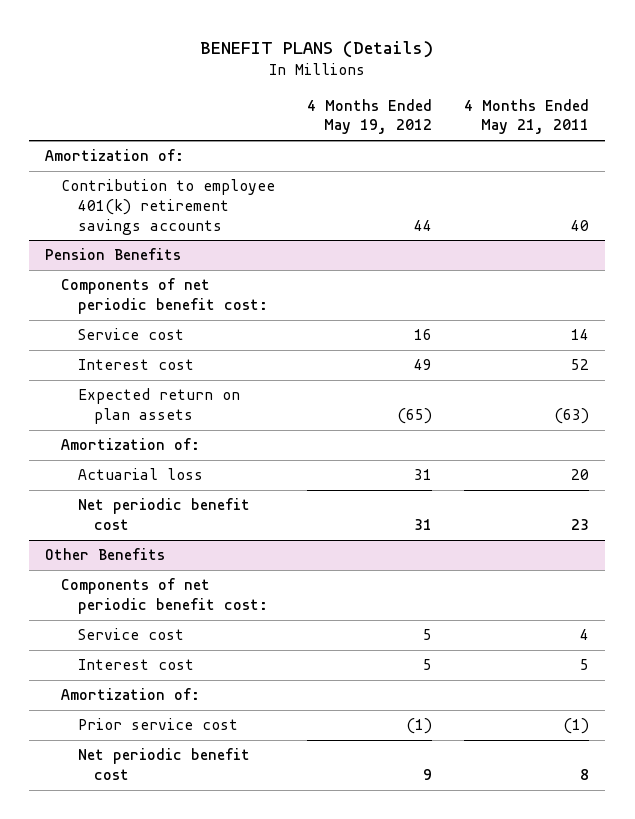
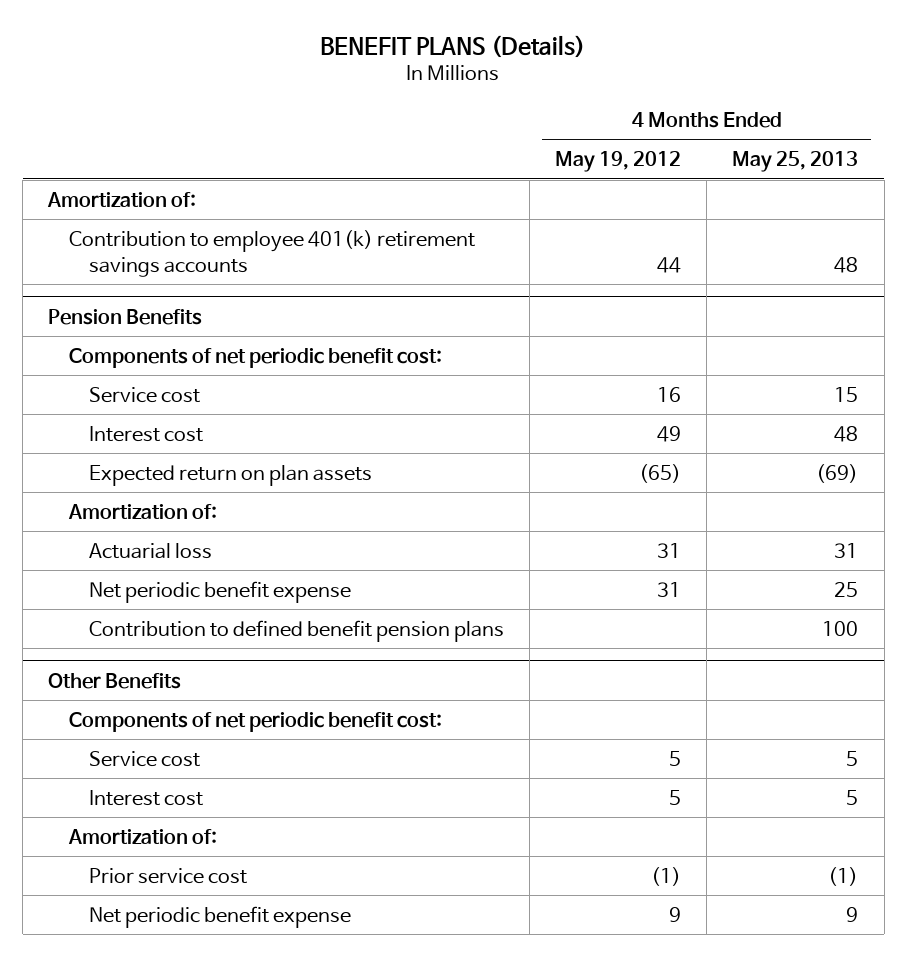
[464,98,590,135] 4 Months Ended May 21, 2011 -> none
none -> [732,151,859,173] May 25, 2013
[77,498,250,531] Net periodic benefit cost -> [88,580,351,603] Net periodic benefit expense
none -> [88,619,504,642] Contribution to defined benefit pension plans
[77,748,250,781] Net periodic benefit cost -> [88,905,351,928] Net periodic benefit expense

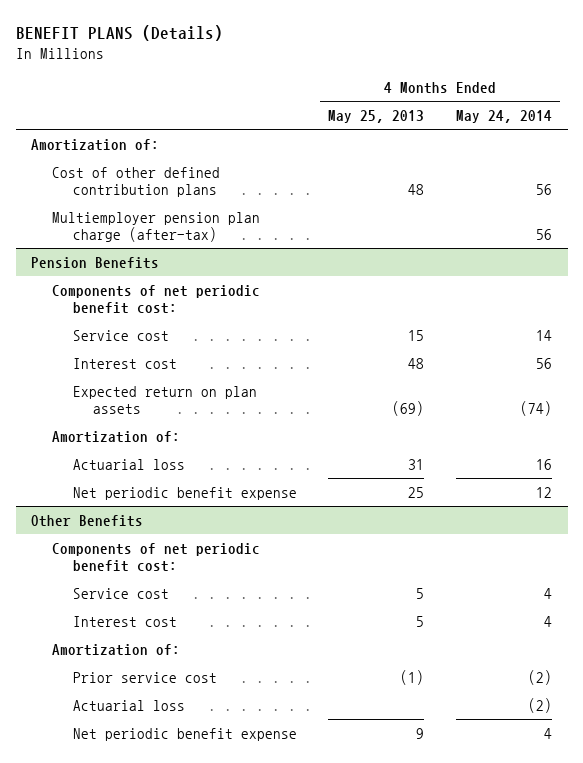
[555,151,682,173] May 19, 2012 -> none
none -> [455,109,552,123] May 24, 2014
[68,229,475,277] Contribution to employee 401(k) retirement savings accounts -> none
none -> [51,166,220,197] Cost of other defined contribution plans
none -> [51,211,260,242] Multiemployer pension plan charge (after-tax)
[88,619,504,642] Contribution to defined benefit pension plans -> none
none -> [72,699,185,711] Actuarial loss

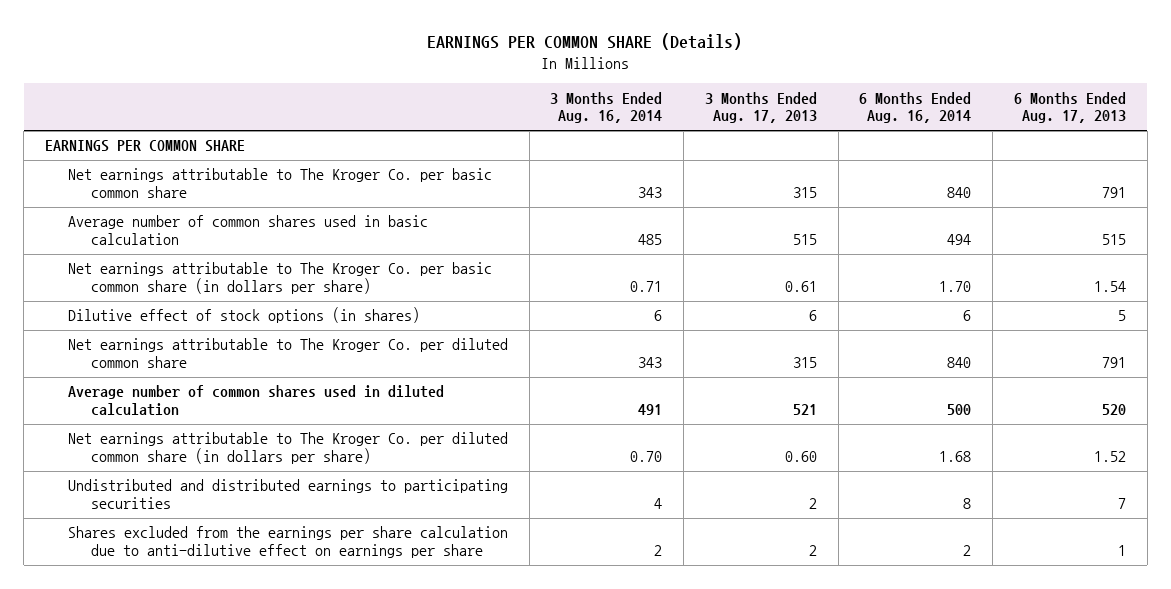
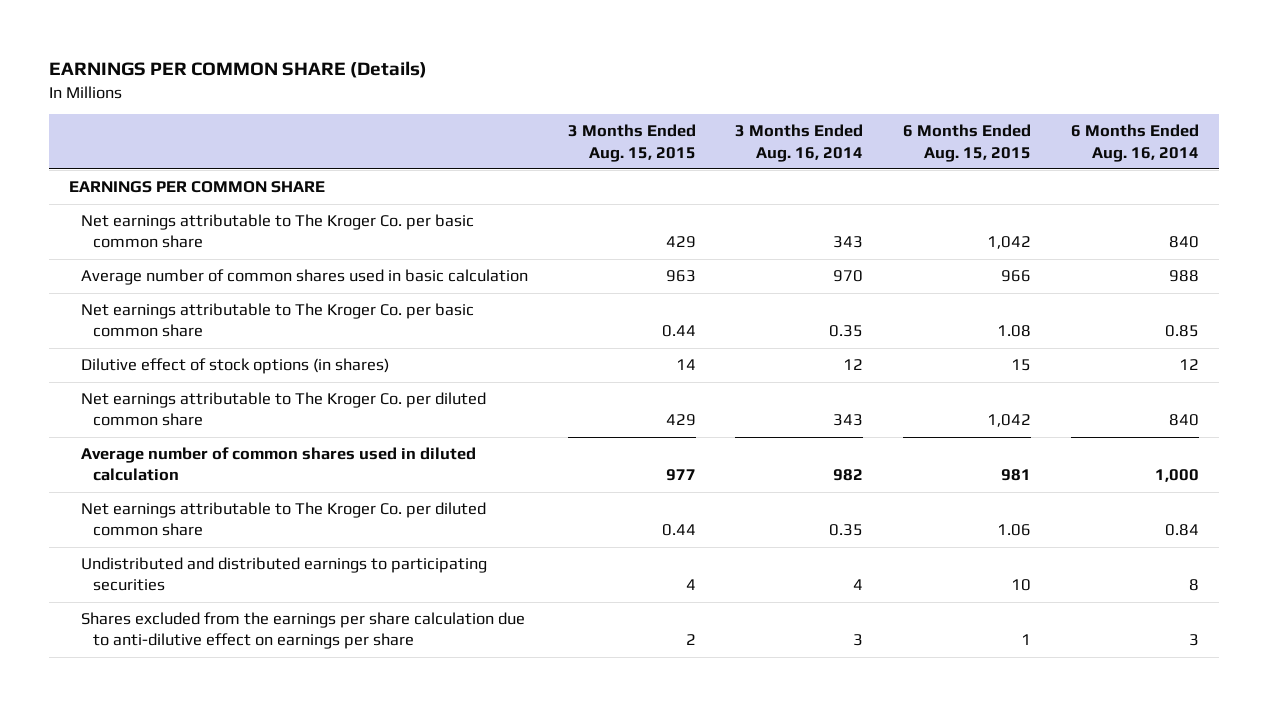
[704,91,817,124] 3 Months Ended Aug. 17, 2013 -> none
[1014,91,1127,124] 6 Months Ended Aug. 17, 2013 -> none
none -> [567,124,696,162] 3 Months Ended Aug. 15, 2015
none -> [903,124,1032,162] 6 Months Ended Aug. 15, 2015
[638,234,663,246] 485 -> [833,270,864,283] 970
[947,234,972,246] 494 -> [1168,270,1199,283] 988
[67,262,492,295] Net earnings attributable to The Kroger Co. per basic common share (in dollars per share) -> [80,303,474,338] Net earnings attributable to The Kroger Co. per basic common share
[630,281,663,293] 0.71 -> [829,325,864,338] 0.35
[939,281,972,293] 1.70 -> [1164,325,1199,338] 0.85
[654,310,663,322] 6 -> [843,359,864,371] 12
[963,310,972,322] 6 -> [1178,359,1199,371] 12
[638,404,663,416] 491 -> [833,469,864,482] 982
[947,404,972,416] 500 -> [1154,469,1199,483] 1,000
[67,432,508,465] Net earnings attributable to The Kroger Co. per diluted common share (in dollars per share) -> [80,502,486,537] Net earnings attributable to The Kroger Co. per diluted common share
[630,451,663,463] 0.70 -> [829,524,864,537] 0.35
[939,451,972,463] 1.68 -> [1164,524,1199,537] 0.84
[654,545,663,557] 2 -> [853,634,864,647] 3
[963,545,972,557] 2 -> [1188,634,1199,647] 3

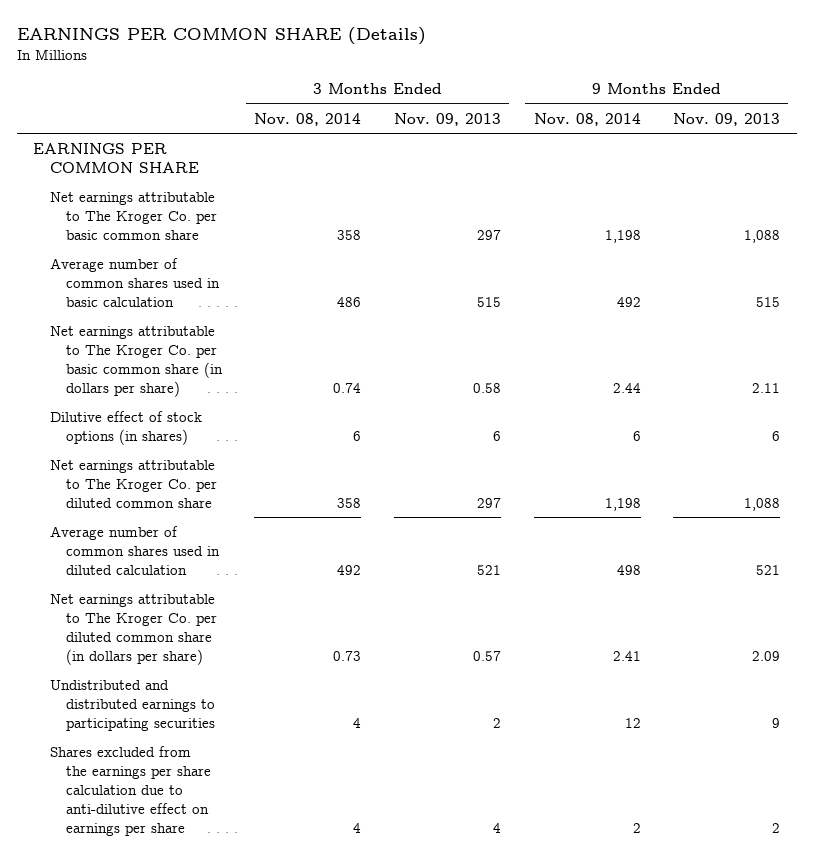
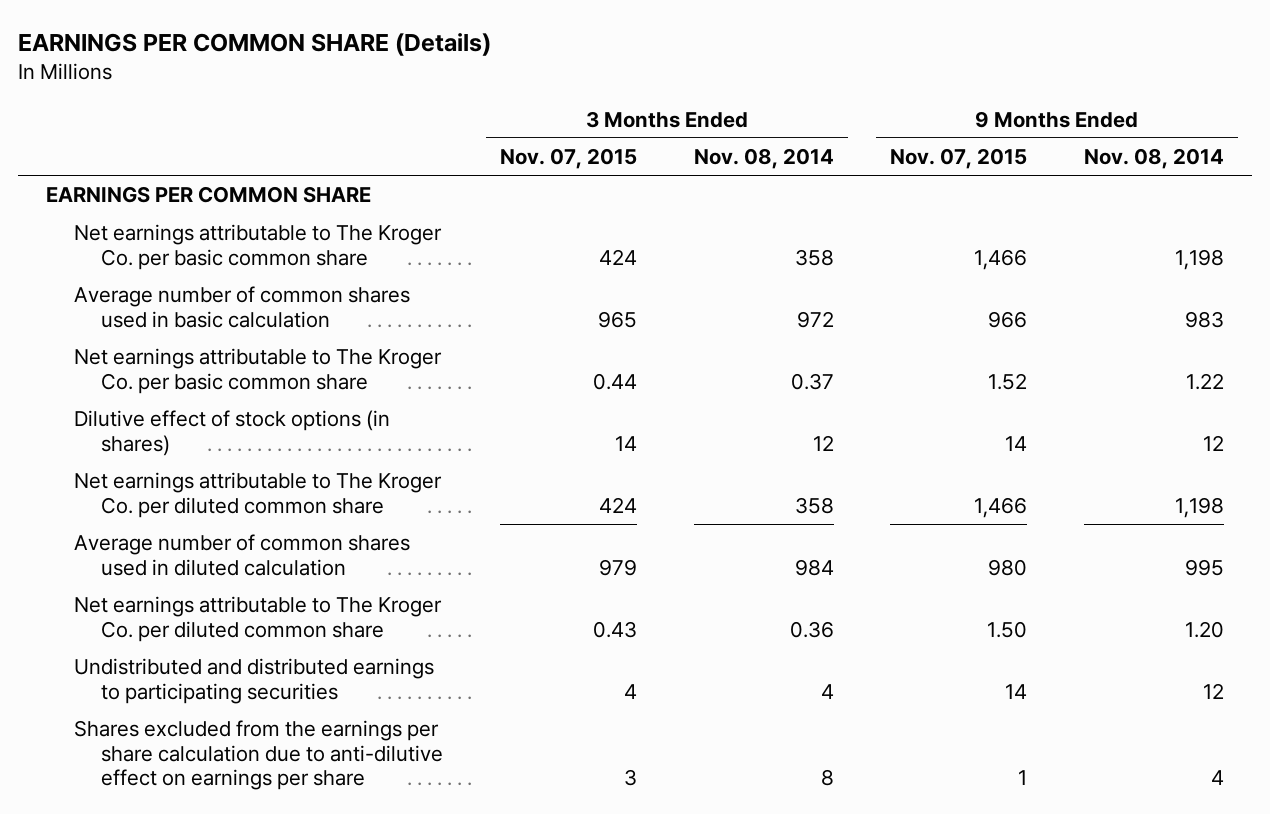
[393,112,501,126] Nov. 09, 2013 -> none
[673,112,781,126] Nov. 09, 2013 -> none
none -> [499,148,637,170] Nov. 07, 2015
none -> [890,148,1028,170] Nov. 07, 2015
[337,296,362,307] 486 -> [796,310,834,328] 972
[616,296,641,307] 492 -> [1184,310,1224,328] 983
[49,325,223,397] Net earnings attributable to The Kroger Co. per basic common share (in dollars per share) -> [73,348,442,394] Net earnings attributable to The Kroger Co. per basic common share
[333,382,362,393] 0.74 -> [790,372,834,390] 0.37
[612,382,641,393] 2.44 -> [1185,372,1224,390] 1.22
[353,430,362,441] 6 -> [812,434,834,451] 12
[632,430,641,441] 6 -> [1202,434,1224,451] 12
[337,564,362,575] 492 -> [794,558,834,576] 984
[616,564,641,575] 498 -> [1184,558,1224,576] 995
[49,593,217,665] Net earnings attributable to The Kroger Co. per diluted common share (in dollars per share) -> [73,596,442,642] Net earnings attributable to The Kroger Co. per diluted common share
[333,650,362,661] 0.73 -> [789,620,834,638] 0.36
[612,650,641,661] 2.41 -> [1184,620,1224,638] 1.20
[353,822,362,833] 4 -> [820,769,834,787] 8
[632,822,641,833] 2 -> [1210,770,1224,786] 4

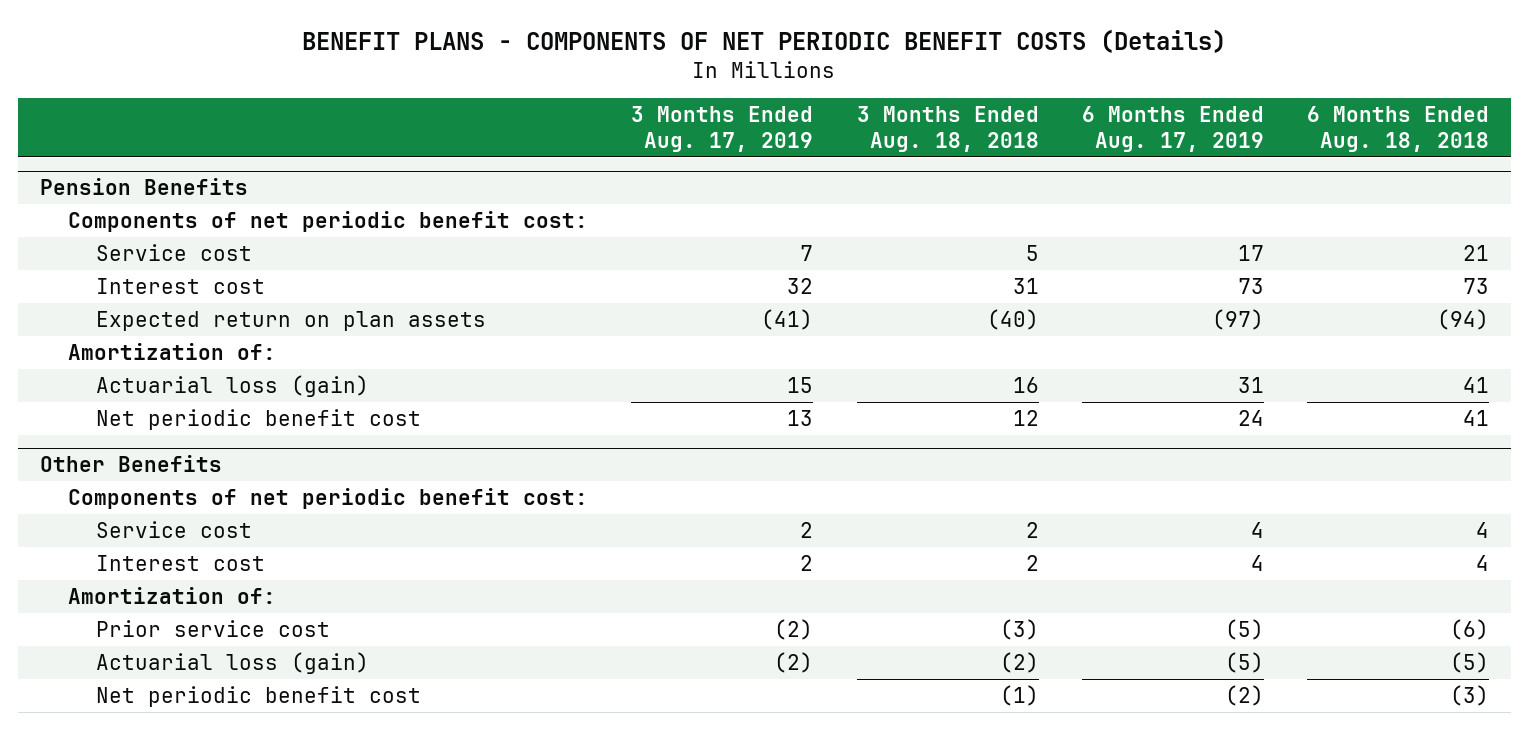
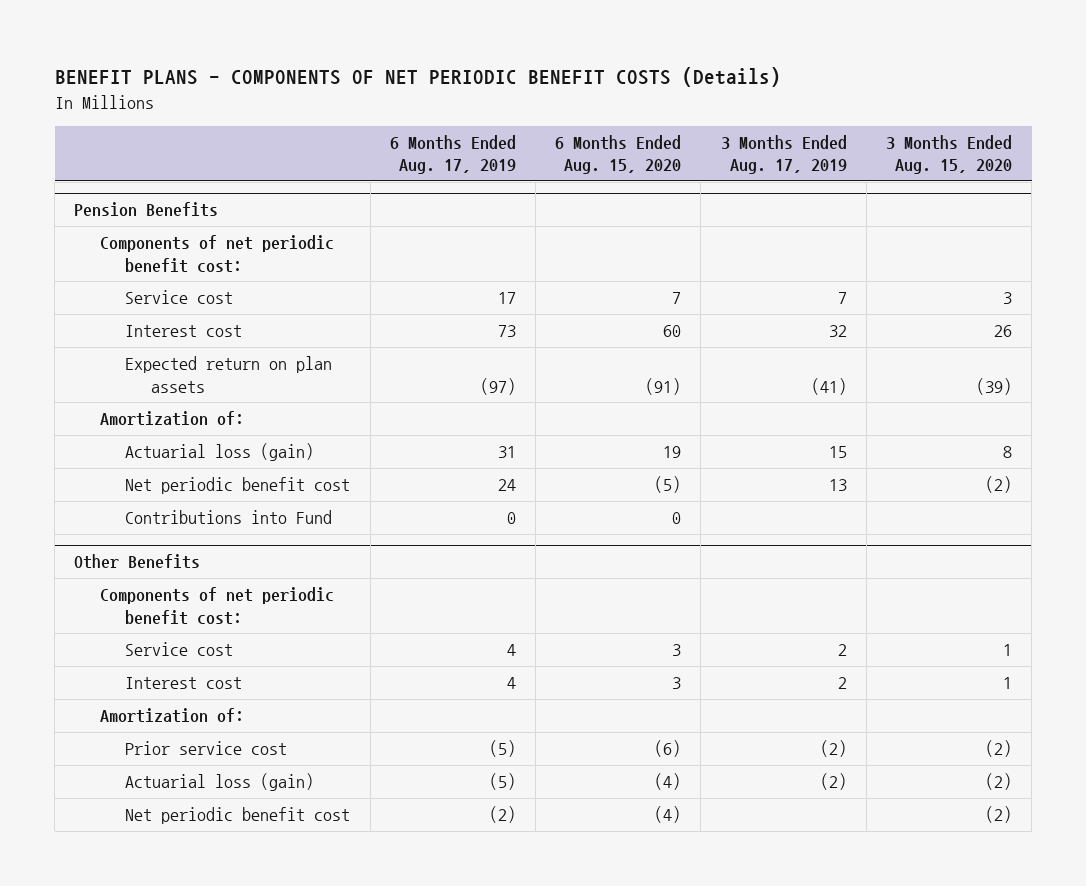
[856,105,1039,153] 3 Months Ended Aug. 18, 2018 -> none
[1307,105,1490,153] 6 Months Ended Aug. 18, 2018 -> none
none -> [555,134,682,175] 6 Months Ended Aug. 15, 2020
none -> [886,134,1013,175] 3 Months Ended Aug. 15, 2020
none -> [125,510,333,525] Contributions into Fund

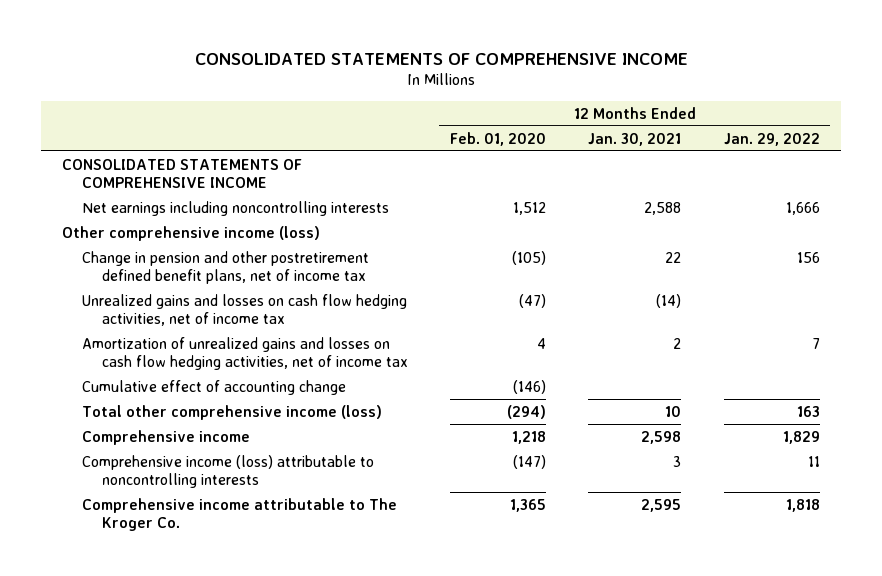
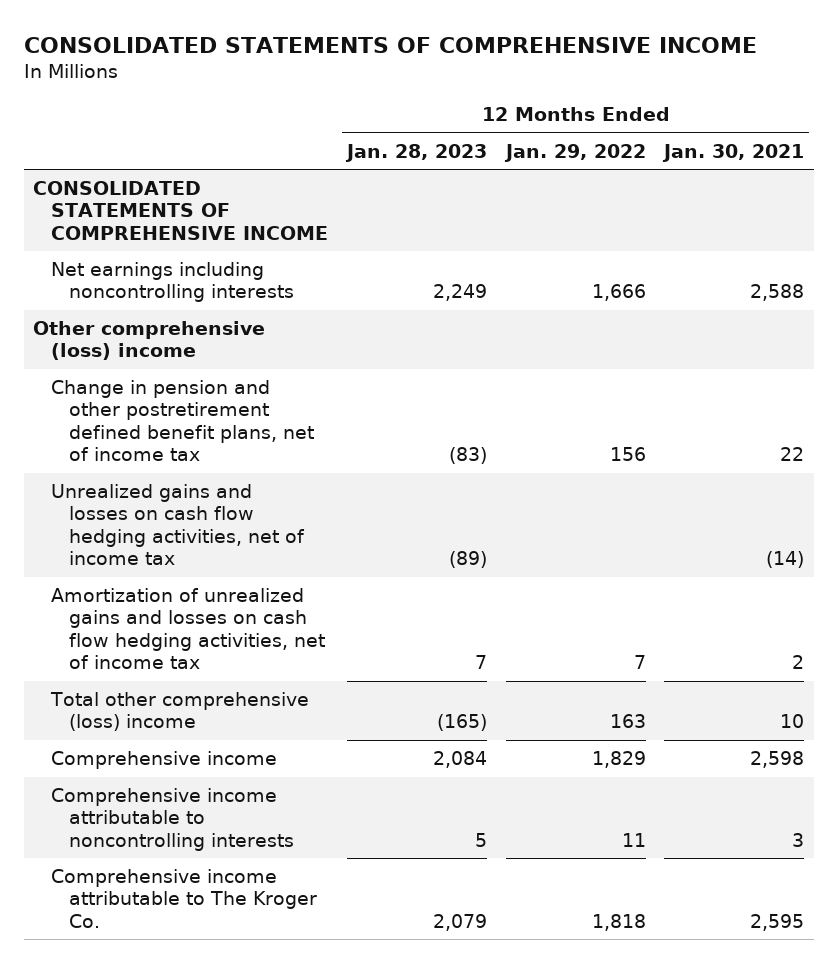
[450,131,547,146] Feb. 01, 2020 -> none
none -> [344,144,487,163] Jan. 28, 2023
[61,225,320,241] Other comprehensive income (loss) -> [32,321,265,361] Other comprehensive (loss) income
[81,379,346,395] Cumulative effect of accounting change -> none
[81,404,382,420] Total other comprehensive income (loss) -> [49,692,309,732] Total other comprehensive (loss) income
[81,454,374,489] Comprehensive income (loss) attributable to noncontrolling interests -> [50,788,294,851] Comprehensive income attributable to noncontrolling interests

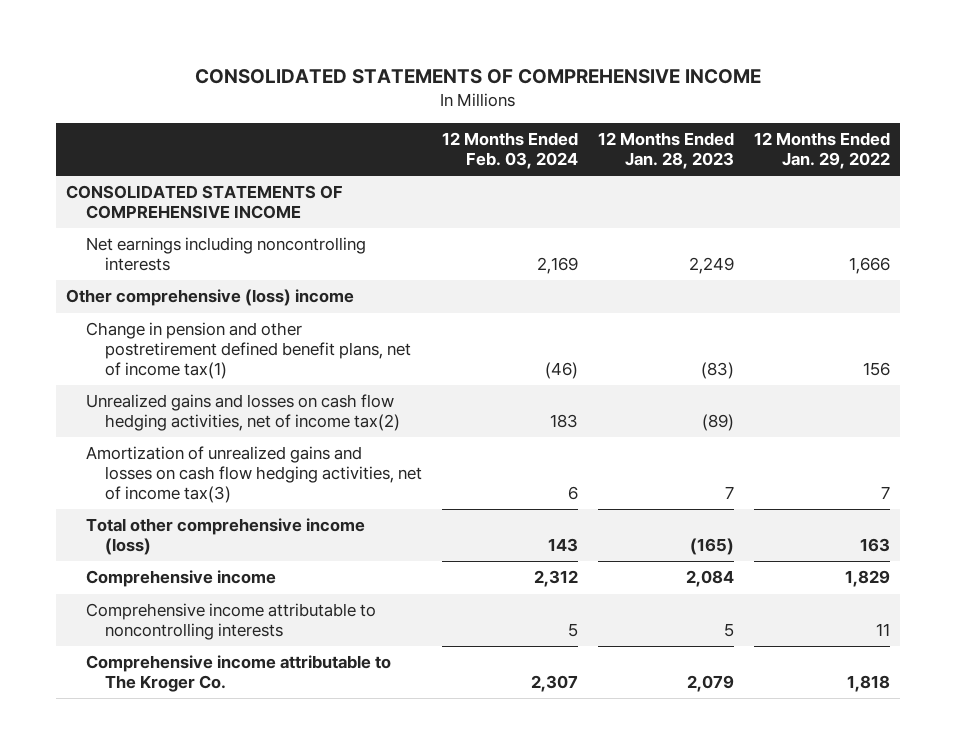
[662,144,805,163] Jan. 30, 2021 -> none
none -> [441,131,578,169] 12 Months Ended Feb. 03, 2024
[50,380,314,462] Change in pension and other postretirement defined benefit plans, net of income tax -> [85,322,411,379] Change in pension and other postretirement defined benefit plans, net of income tax(1)
[50,484,305,566] Unrealized gains and losses on cash flow hedging activities, net of income tax -> [85,394,400,432] Unrealized gains and losses on cash flow hedging activities, net of income tax(2)
[50,588,325,670] Amortization of unrealized gains and losses on cash flow hedging activities, net of income tax -> [85,446,422,503] Amortization of unrealized gains and losses on cash flow hedging activities, net of income tax(3)
[49,692,309,732] Total other comprehensive (loss) income -> [85,518,365,556] Total other comprehensive income (loss)

